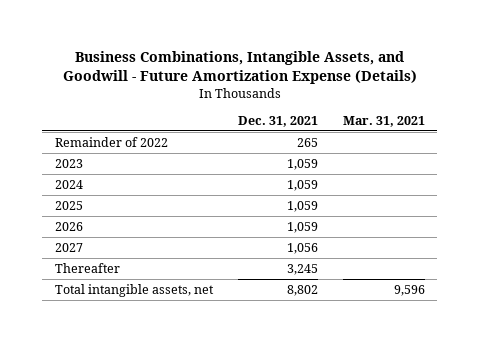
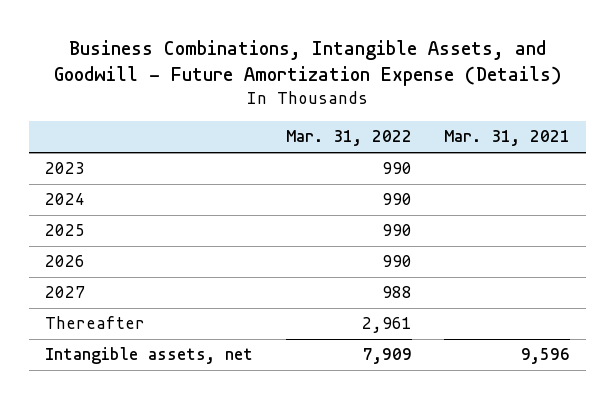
[237,115,318,127] Dec. 31, 2021 -> none
none -> [285,130,412,147] Mar. 31, 2022
[54,136,168,147] Remainder of 2022 -> none
[54,283,214,297] Total intangible assets, net -> [45,347,254,365] Intangible assets, net

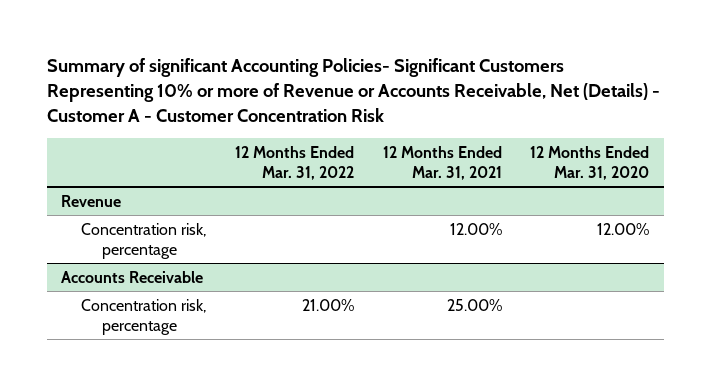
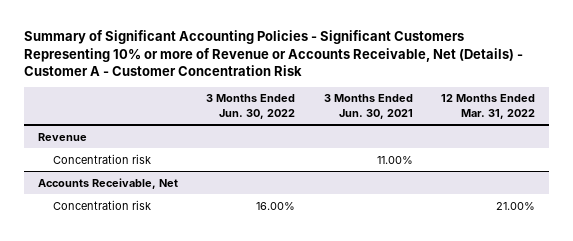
[46,57,660,123] Summary of significant Accounting Policies- Significant Customers Representing 10% or more of Revenue or Accounts Receivable, Net (Details) - Customer A - Customer Concentration Risk -> [23,30,523,76] Summary of Significant Accounting Policies - Significant Customers Representing 10% or more of Revenue or Accounts Receivable, Net (Details) - Customer A - Customer Concentration Risk
[382,145,502,181] 12 Months Ended Mar. 31, 2021 -> none
[530,145,650,181] 12 Months Ended Mar. 31, 2020 -> none
none -> [206,94,296,119] 3 Months Ended Jun. 30, 2022
none -> [323,94,413,119] 3 Months Ended Jun. 30, 2021
[81,222,207,259] Concentration risk, percentage -> [52,153,151,164] Concentration risk
[60,270,203,283] Accounts Receivable -> [38,177,179,189] Accounts Receivable, Net
[81,298,207,335] Concentration risk, percentage -> [52,199,151,210] Concentration risk

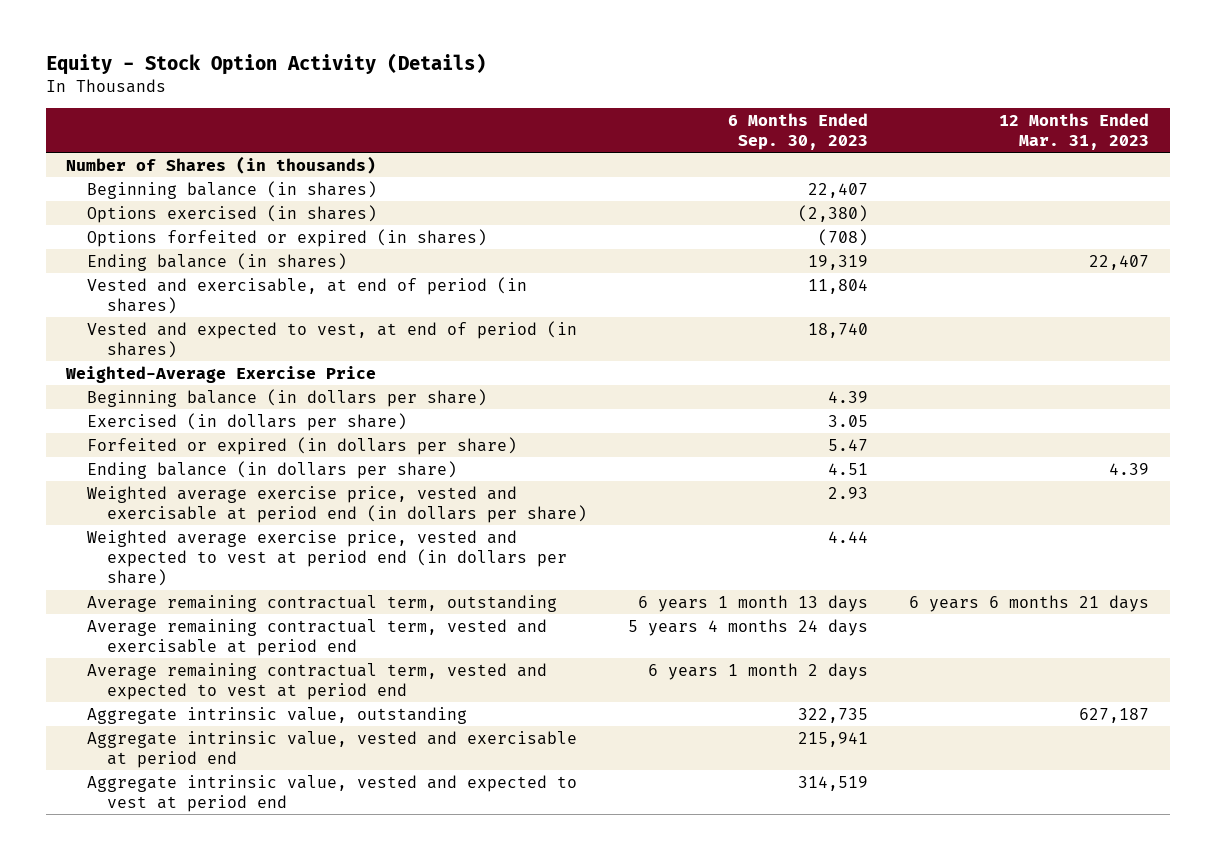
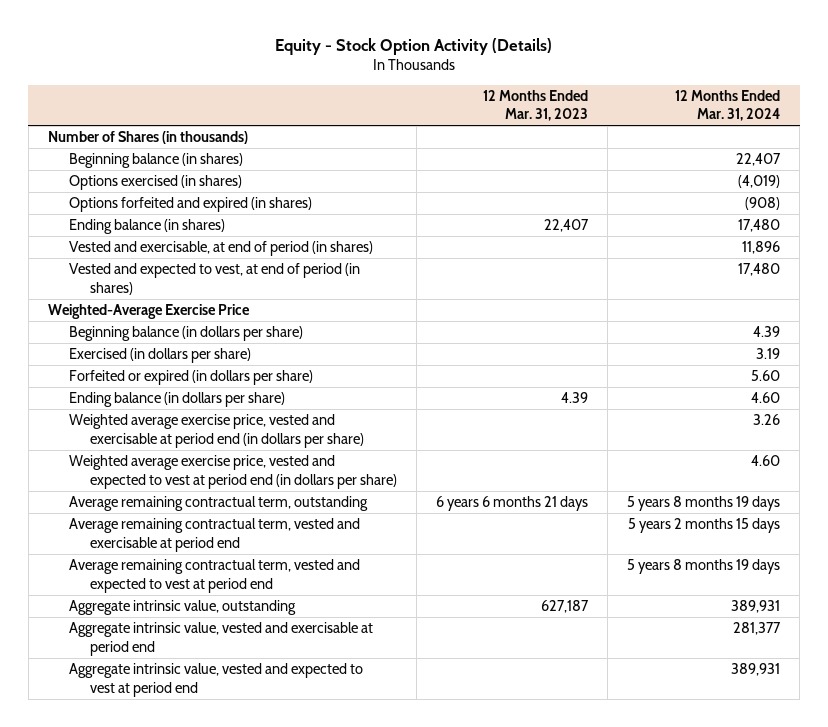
[728,112,869,150] 6 Months Ended Sep. 30, 2023 -> none
none -> [675,89,781,122] 12 Months Ended Mar. 31, 2024
[86,228,487,247] Options forfeited or expired (in shares) -> [68,197,312,213] Options forfeited and expired (in shares)

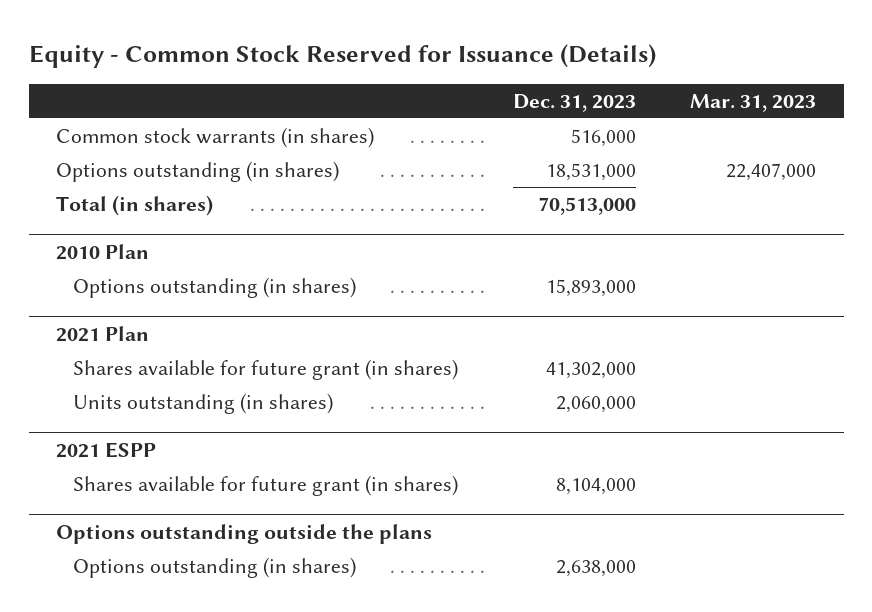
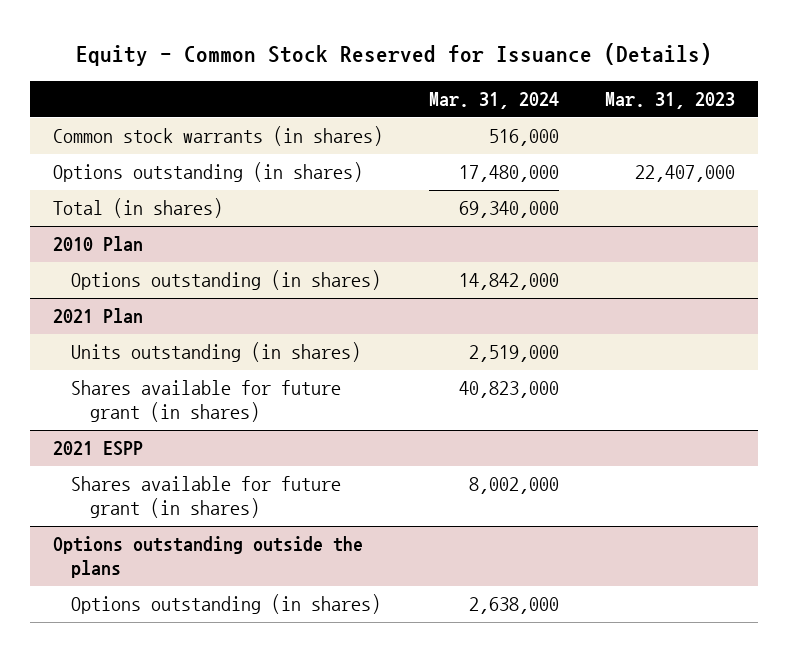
[512,93,636,112] Dec. 31, 2023 -> none
none -> [428,91,559,109] Mar. 31, 2024
[73,359,459,381] Shares available for future grant (in shares) -> [71,380,342,423] Shares available for future grant (in shares)

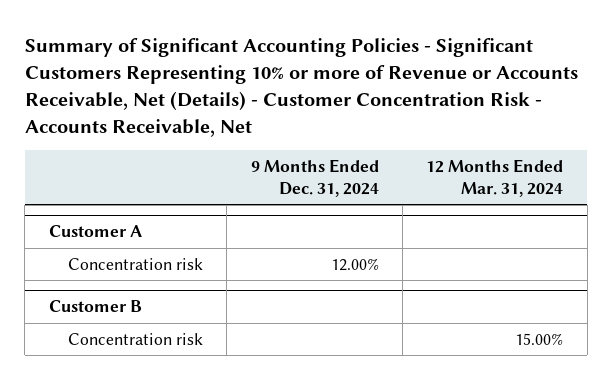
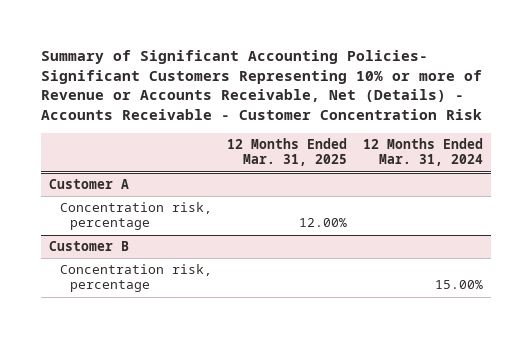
[24,37,578,138] Summary of Significant Accounting Policies - Significant Customers Representing 10% or more of Revenue or Accounts Receivable, Net (Details) - Customer Concentration Risk - Accounts Receivable, Net -> [40,49,482,121] Summary of Significant Accounting Policies- Significant Customers Representing 10% or more of Revenue or Accounts Receivable, Net (Details) - Accounts Receivable - Customer Concentration Risk
[250,158,379,197] 9 Months Ended Dec. 31, 2024 -> none
none -> [227,138,348,167] 12 Months Ended Mar. 31, 2025
[67,257,203,270] Concentration risk -> [59,202,212,231] Concentration risk, percentage
[67,332,203,345] Concentration risk -> [59,264,212,293] Concentration risk, percentage

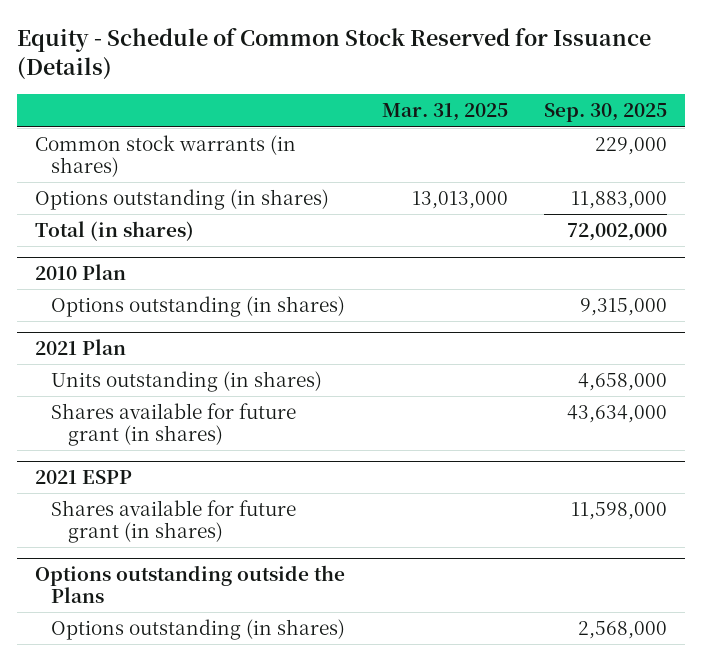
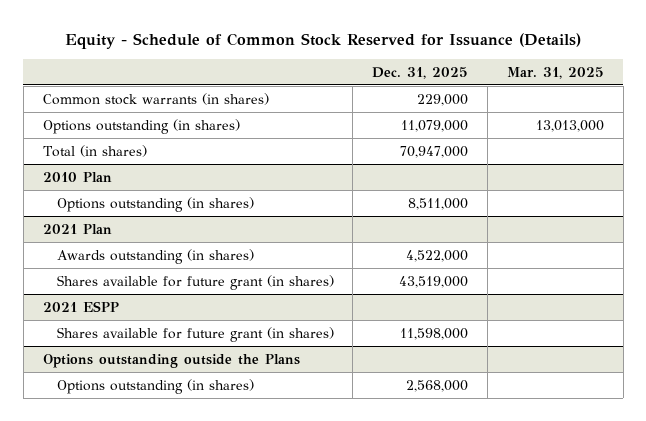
[544,103,668,123] Sep. 30, 2025 -> none
none -> [372,66,469,79] Dec. 31, 2025
[51,371,323,393] Units outstanding (in shares) -> [56,248,254,264] Awards outstanding (in shares)

